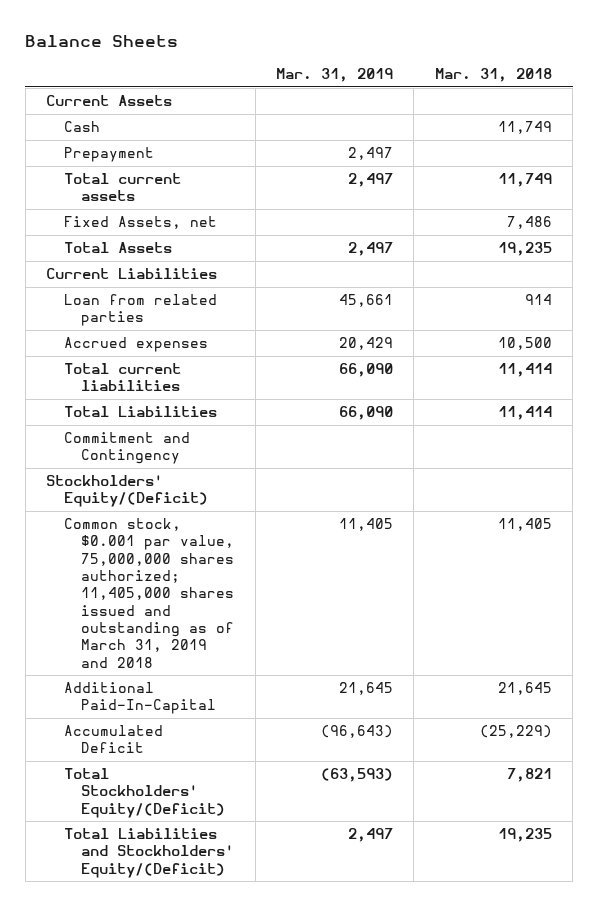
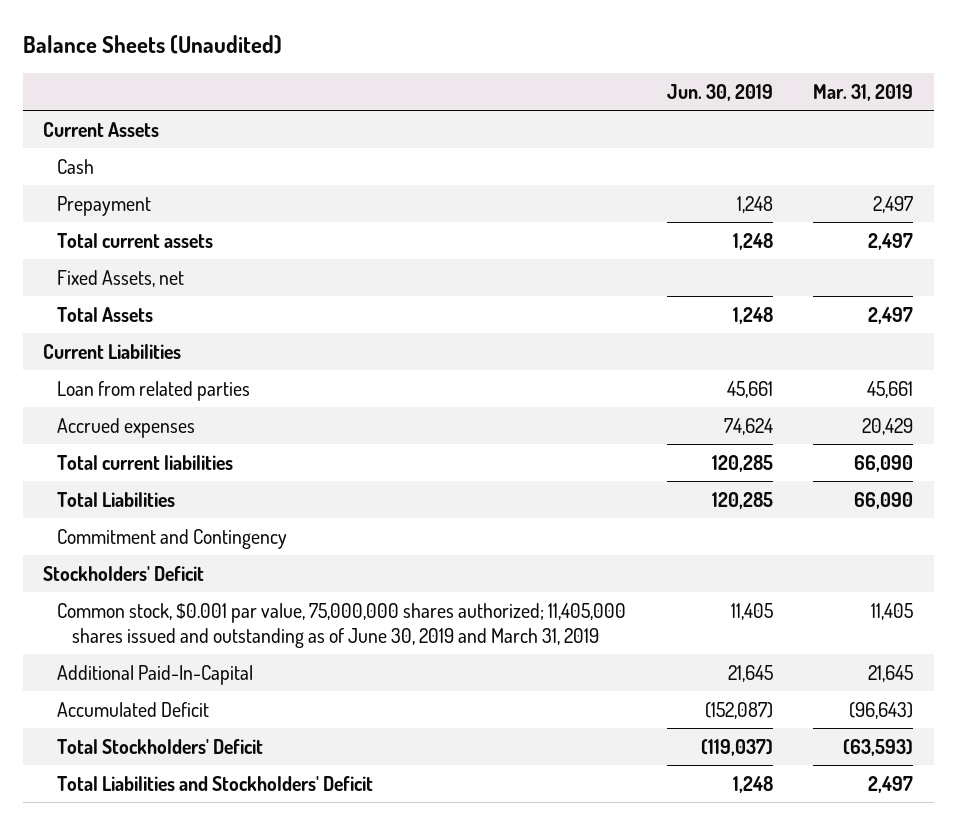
[25,35,179,48] Balance Sheets -> [22,35,282,55] Balance Sheets (Unaudited)
[434,68,552,83] Mar. 31, 2018 -> none
none -> [666,83,773,101] Jun. 30, 2019
[46,475,208,508] Stockholders' Equity/(Deficit) -> [42,565,204,581] Stockholders' Deficit
[63,518,235,668] Common stock, $0.001 par value, 75,000,000 shares authorized; 11,405,000 shares issued and outstanding as of March 31, 2019 and 2018 -> [57,602,627,649] Common stock, $0.001 par value, 75,000,000 shares authorized; 11,405,000 shares issued and outstanding as of June 30, 2019 and March 31, 2019
[63,768,226,818] Total Stockholders' Equity/(Deficit) -> [57,738,264,754] Total Stockholders' Deficit
[63,828,235,878] Total Liabilities and Stockholders' Equity/(Deficit) -> [57,775,374,791] Total Liabilities and Stockholders' Deficit

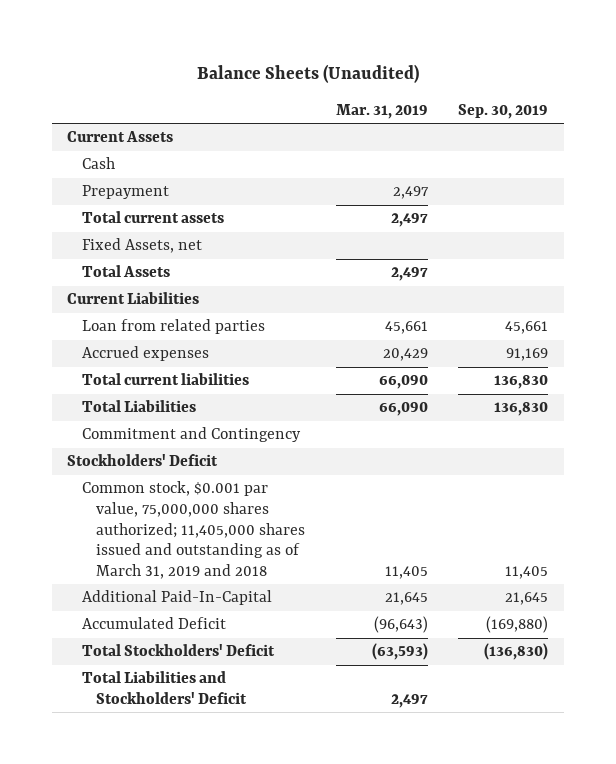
[666,83,773,101] Jun. 30, 2019 -> none
none -> [458,103,549,119] Sep. 30, 2019
[57,602,627,649] Common stock, $0.001 par value, 75,000,000 shares authorized; 11,405,000 shares issued and outstanding as of June 30, 2019 and March 31, 2019 -> [81,481,306,579] Common stock, $0.001 par value, 75,000,000 shares authorized; 11,405,000 shares issued and outstanding as of March 31, 2019 and 2018

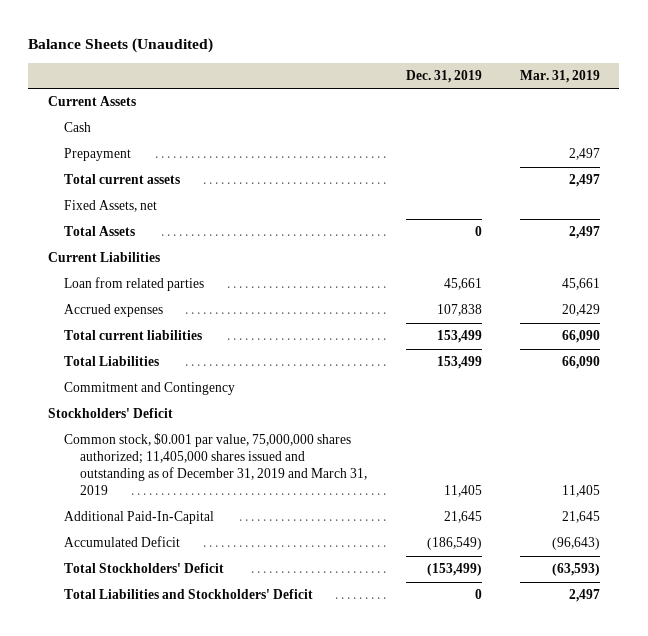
[458,103,549,119] Sep. 30, 2019 -> none
none -> [405,69,482,83] Dec. 31, 2019
[81,481,306,579] Common stock, $0.001 par value, 75,000,000 shares authorized; 11,405,000 shares issued and outstanding as of March 31, 2019 and 2018 -> [63,433,367,496] Common stock, $0.001 par value, 75,000,000 shares authorized; 11,405,000 shares issued and outstanding as of December 31, 2019 and March 31, 2019

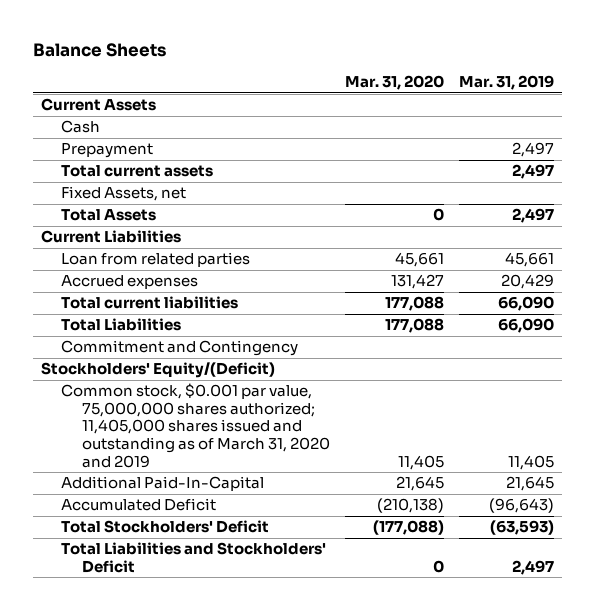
[28,38,214,54] Balance Sheets (Unaudited) -> [33,43,167,58] Balance Sheets
[405,69,482,83] Dec. 31, 2019 -> none
none -> [345,75,445,91] Mar. 31, 2020
[47,408,173,419] Stockholders' Deficit -> [40,362,275,379] Stockholders' Equity/(Deficit)
[63,433,367,496] Common stock, $0.001 par value, 75,000,000 shares authorized; 11,405,000 shares issued and outstanding as of December 31, 2019 and March 31, 2019 -> [61,383,331,468] Common stock, $0.001 par value, 75,000,000 shares authorized; 11,405,000 shares issued and outstanding as of March 31, 2020 and 2019

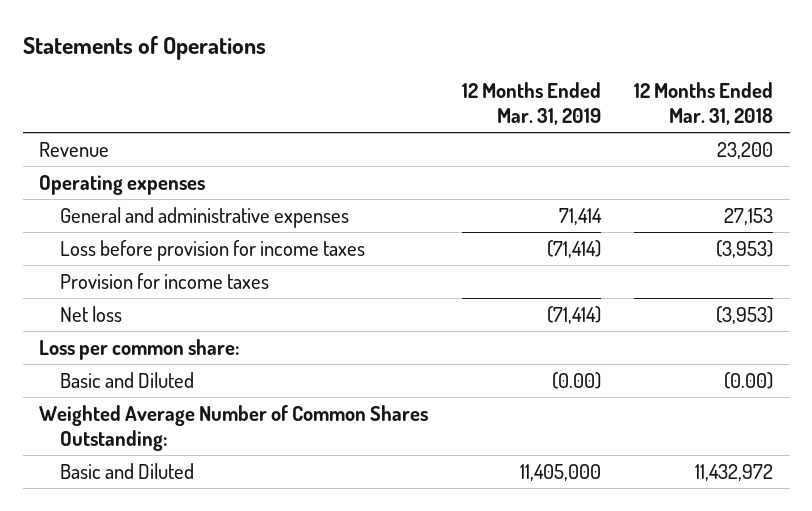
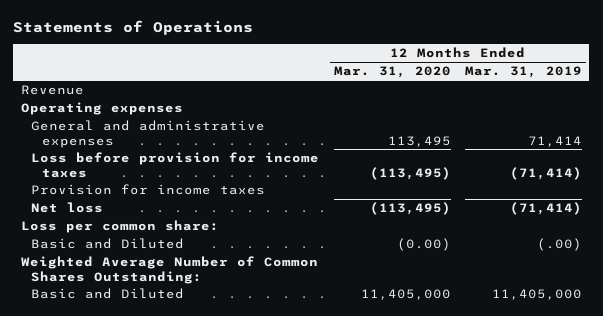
[633,82,773,126] 12 Months Ended Mar. 31, 2018 -> none
none -> [333,66,451,79] Mar. 31, 2020
[551,371,601,389] (0.00) -> [537,238,583,252] (.00)

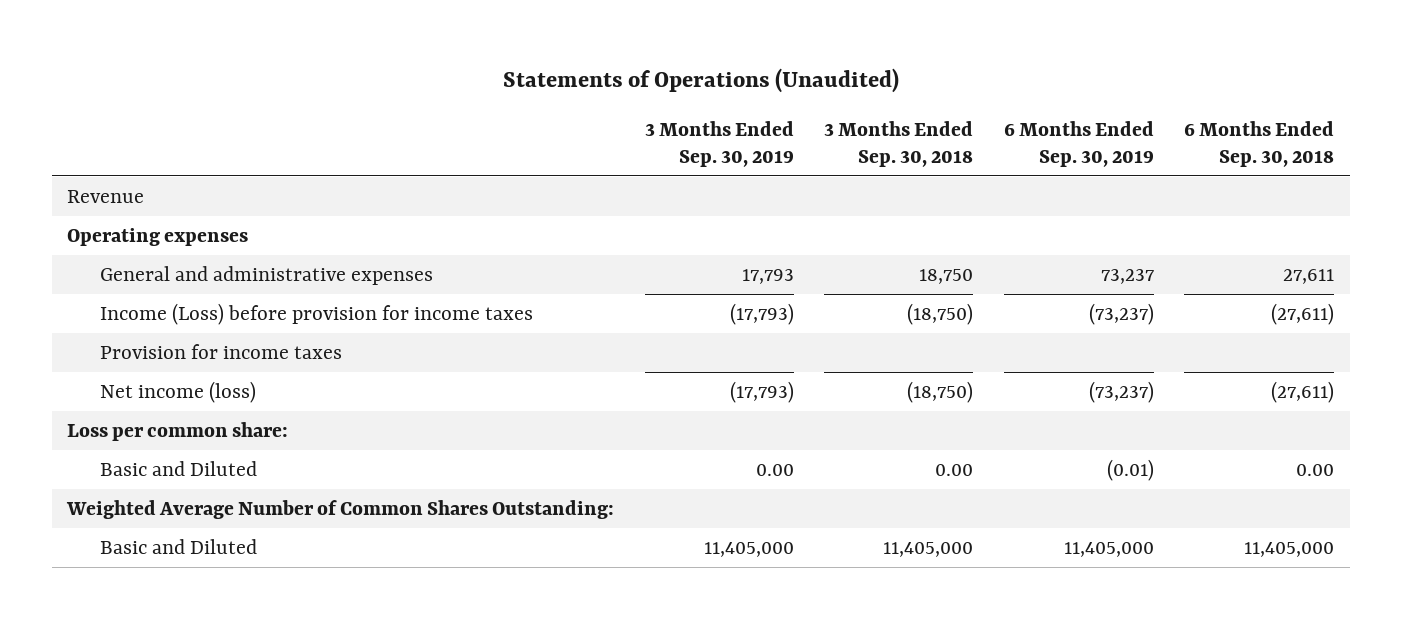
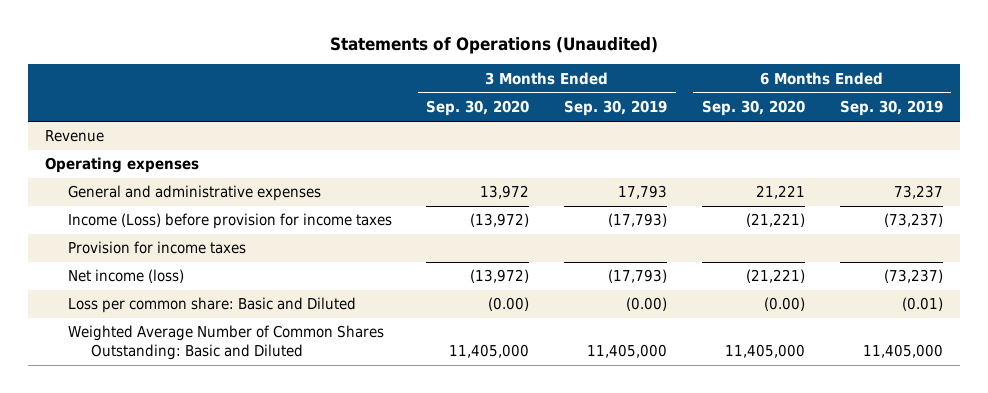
[824,120,974,167] 3 Months Ended Sep. 30, 2018 -> none
[1184,120,1335,167] 6 Months Ended Sep. 30, 2018 -> none
none -> [426,100,530,117] Sep. 30, 2020
none -> [701,100,805,117] Sep. 30, 2020
[67,422,289,442] Loss per common share: -> none
[66,500,615,520] Weighted Average Number of Common Shares Outstanding: -> none
[100,461,258,477] Basic and Diluted -> [67,297,356,314] Loss per common share: Basic and Diluted
[755,464,794,477] 0.00 -> [626,297,668,312] (0.00)
[100,539,258,555] Basic and Diluted -> [67,325,384,361] Weighted Average Number of Common Shares Outstanding: Basic and Diluted

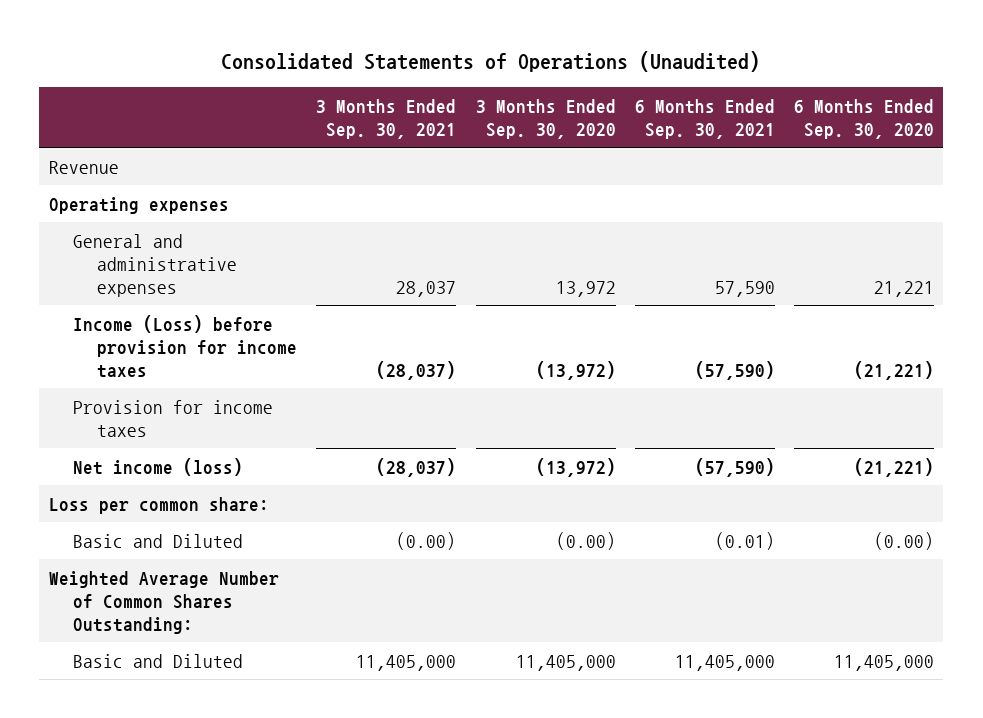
[329,37,658,55] Statements of Operations (Unaudited) -> [221,51,761,73] Consolidated Statements of Operations (Unaudited)
[564,100,668,117] Sep. 30, 2019 -> none
[839,100,943,117] Sep. 30, 2019 -> none
none -> [316,98,457,139] 3 Months Ended Sep. 30, 2021
none -> [634,98,775,139] 6 Months Ended Sep. 30, 2021
none -> [48,496,269,514] Loss per common share:
[67,297,356,314] Loss per common share: Basic and Diluted -> [73,533,244,548] Basic and Diluted
none -> [48,570,279,634] Weighted Average Number of Common Shares Outstanding:
[67,325,384,361] Weighted Average Number of Common Shares Outstanding: Basic and Diluted -> [73,653,244,668] Basic and Diluted

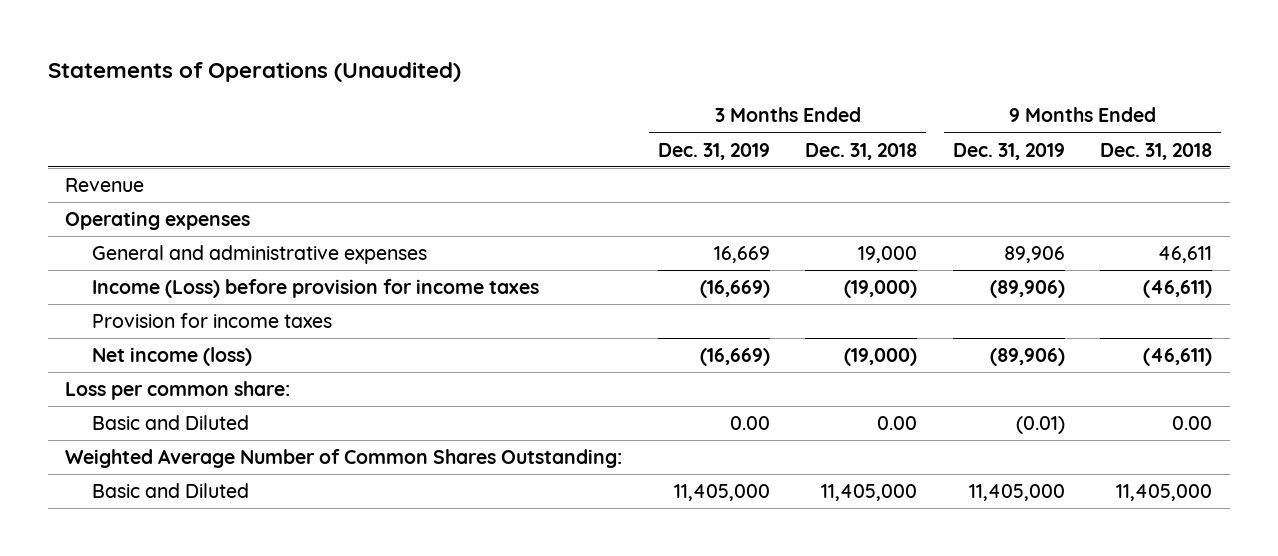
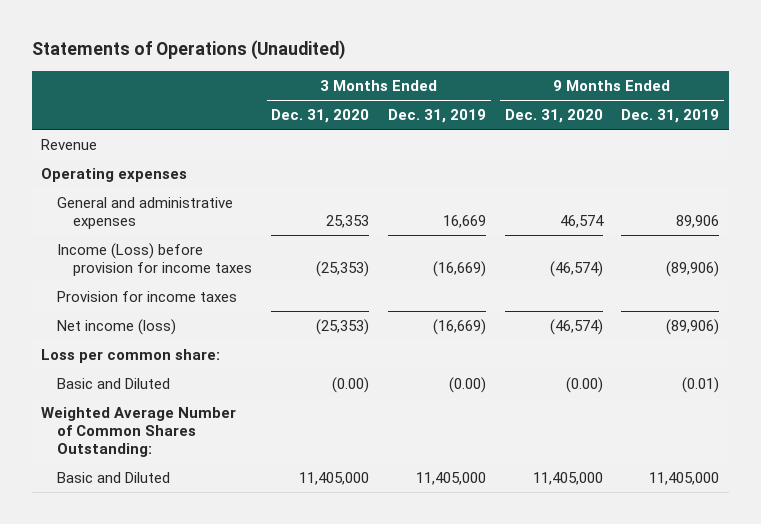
[805,142,918,160] Dec. 31, 2018 -> none
[1100,142,1213,160] Dec. 31, 2018 -> none
none -> [271,109,370,124] Dec. 31, 2020
none -> [504,109,603,124] Dec. 31, 2020
[729,416,770,431] 0.00 -> [448,377,486,394] (0.00)

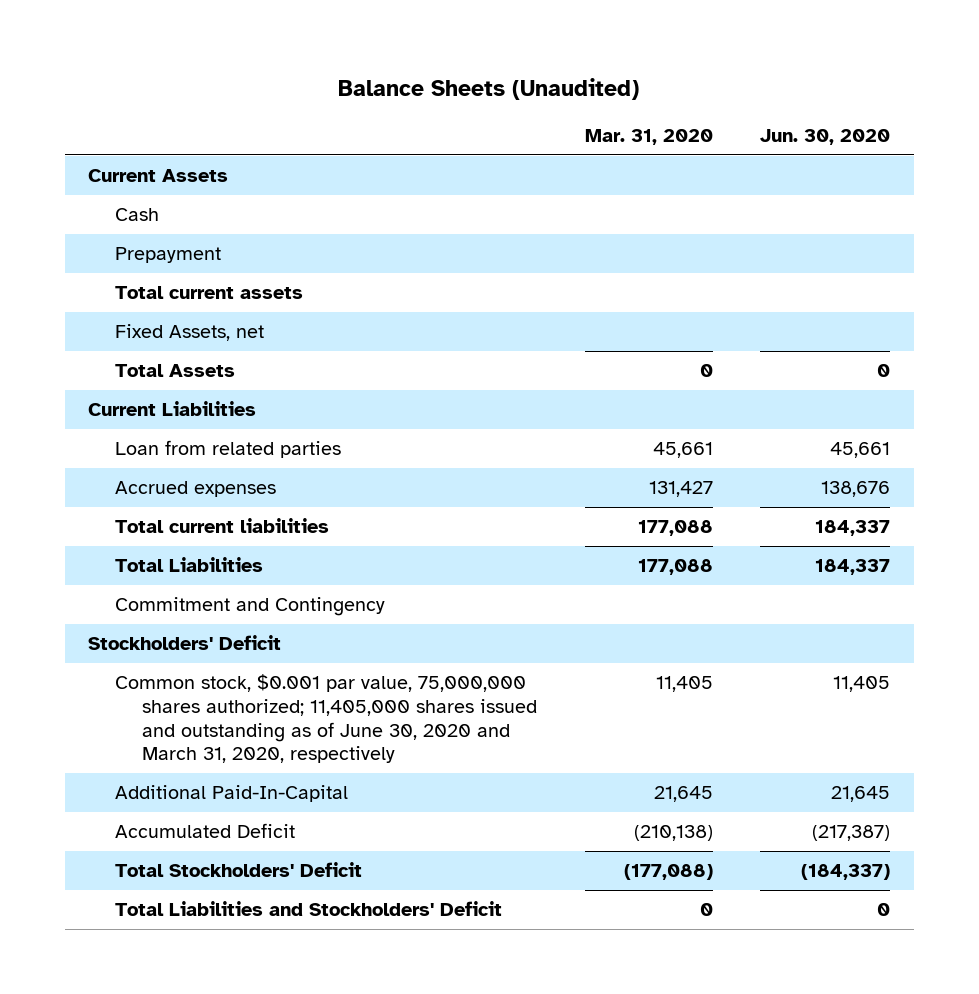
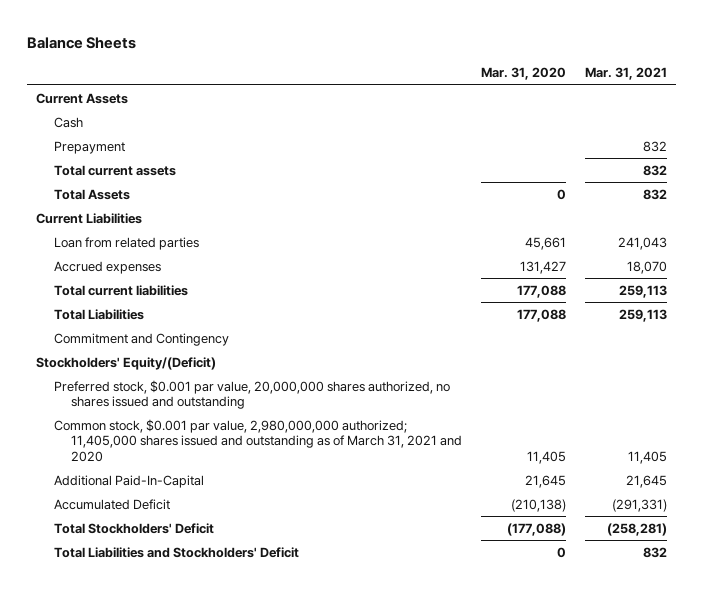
[338,77,640,100] Balance Sheets (Unaudited) -> [27,36,137,49] Balance Sheets
[760,129,891,146] Jun. 30, 2020 -> none
none -> [584,67,667,81] Mar. 31, 2021
[115,324,265,342] Fixed Assets, net -> none
[88,635,282,651] Stockholders' Deficit -> [36,356,217,370] Stockholders' Equity/(Deficit)
none -> [53,379,450,410] Preferred stock, $0.001 par value, 20,000,000 shares authorized, no shares issued and outstanding
[115,674,538,764] Common stock, $0.001 par value, 75,000,000 shares authorized; 11,405,000 shares issued and outstanding as of June 30, 2020 and March 31, 2020, respectively -> [53,418,463,462] Common stock, $0.001 par value, 2,980,000,000 authorized; 11,405,000 shares issued and outstanding as of March 31, 2021 and 2020

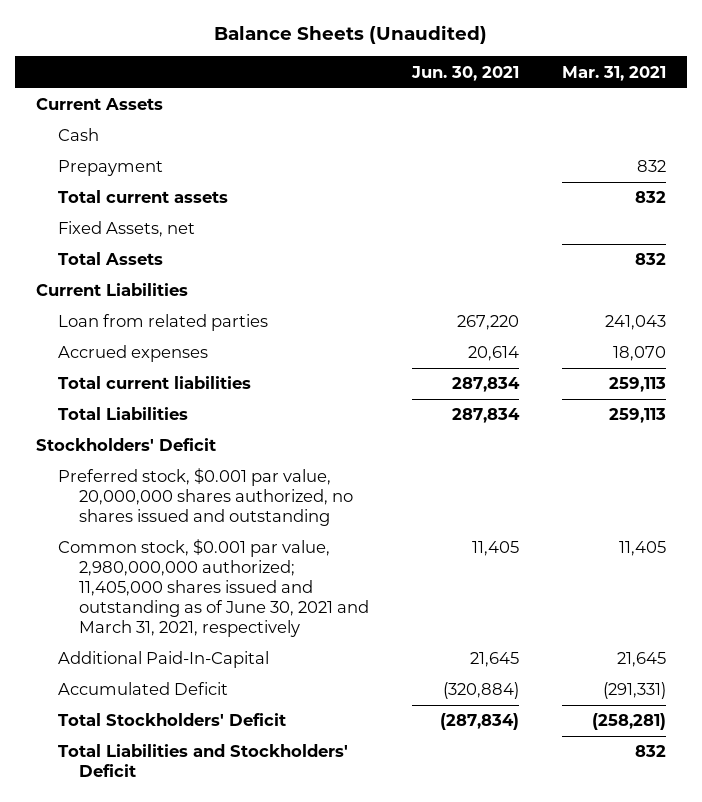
[27,36,137,49] Balance Sheets -> [214,25,488,45] Balance Sheets (Unaudited)
[480,67,566,81] Mar. 31, 2020 -> none
none -> [411,65,520,81] Jun. 30, 2021
none -> [57,221,195,238] Fixed Assets, net
[53,332,229,346] Commitment and Contingency -> none
[36,356,217,370] Stockholders' Equity/(Deficit) -> [36,438,217,452] Stockholders' Deficit
[53,418,463,462] Common stock, $0.001 par value, 2,980,000,000 authorized; 11,405,000 shares issued and outstanding as of March 31, 2021 and 2020 -> [57,539,370,638] Common stock, $0.001 par value, 2,980,000,000 authorized; 11,405,000 shares issued and outstanding as of June 30, 2021 and March 31, 2021, respectively

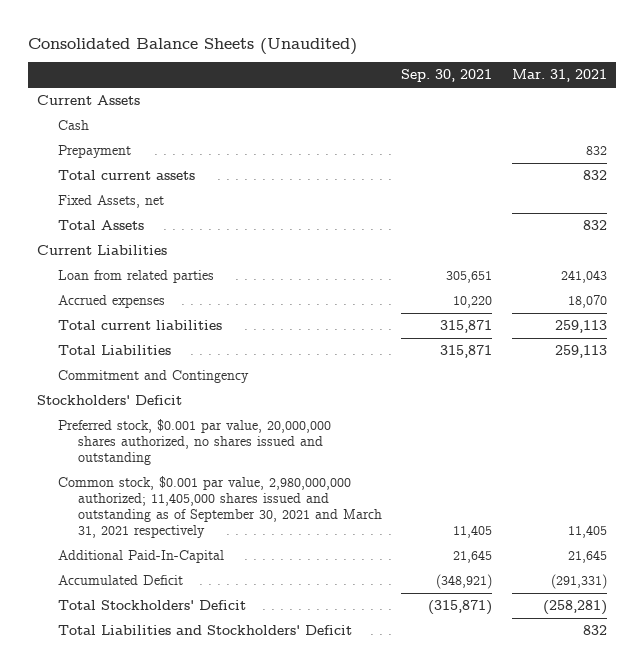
[214,25,488,45] Balance Sheets (Unaudited) -> [27,37,357,55] Consolidated Balance Sheets (Unaudited)
[411,65,520,81] Jun. 30, 2021 -> none
none -> [401,69,493,83] Sep. 30, 2021
none -> [57,370,249,384] Commitment and Contingency
[57,539,370,638] Common stock, $0.001 par value, 2,980,000,000 authorized; 11,405,000 shares issued and outstanding as of June 30, 2021 and March 31, 2021, respectively -> [57,476,383,539] Common stock, $0.001 par value, 2,980,000,000 authorized; 11,405,000 shares issued and outstanding as of September 30, 2021 and March 31, 2021 respectively

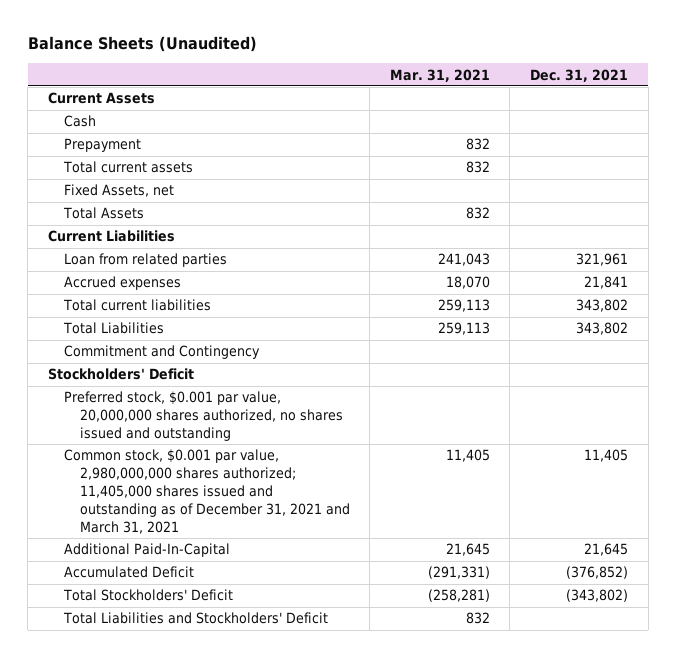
[27,37,357,55] Consolidated Balance Sheets (Unaudited) -> [27,36,257,53] Balance Sheets (Unaudited)
[401,69,493,83] Sep. 30, 2021 -> none
none -> [530,68,629,82] Dec. 31, 2021
[57,476,383,539] Common stock, $0.001 par value, 2,980,000,000 authorized; 11,405,000 shares issued and outstanding as of September 30, 2021 and March 31, 2021 respectively -> [63,449,350,534] Common stock, $0.001 par value, 2,980,000,000 shares authorized; 11,405,000 shares issued and outstanding as of December 31, 2021 and March 31, 2021

